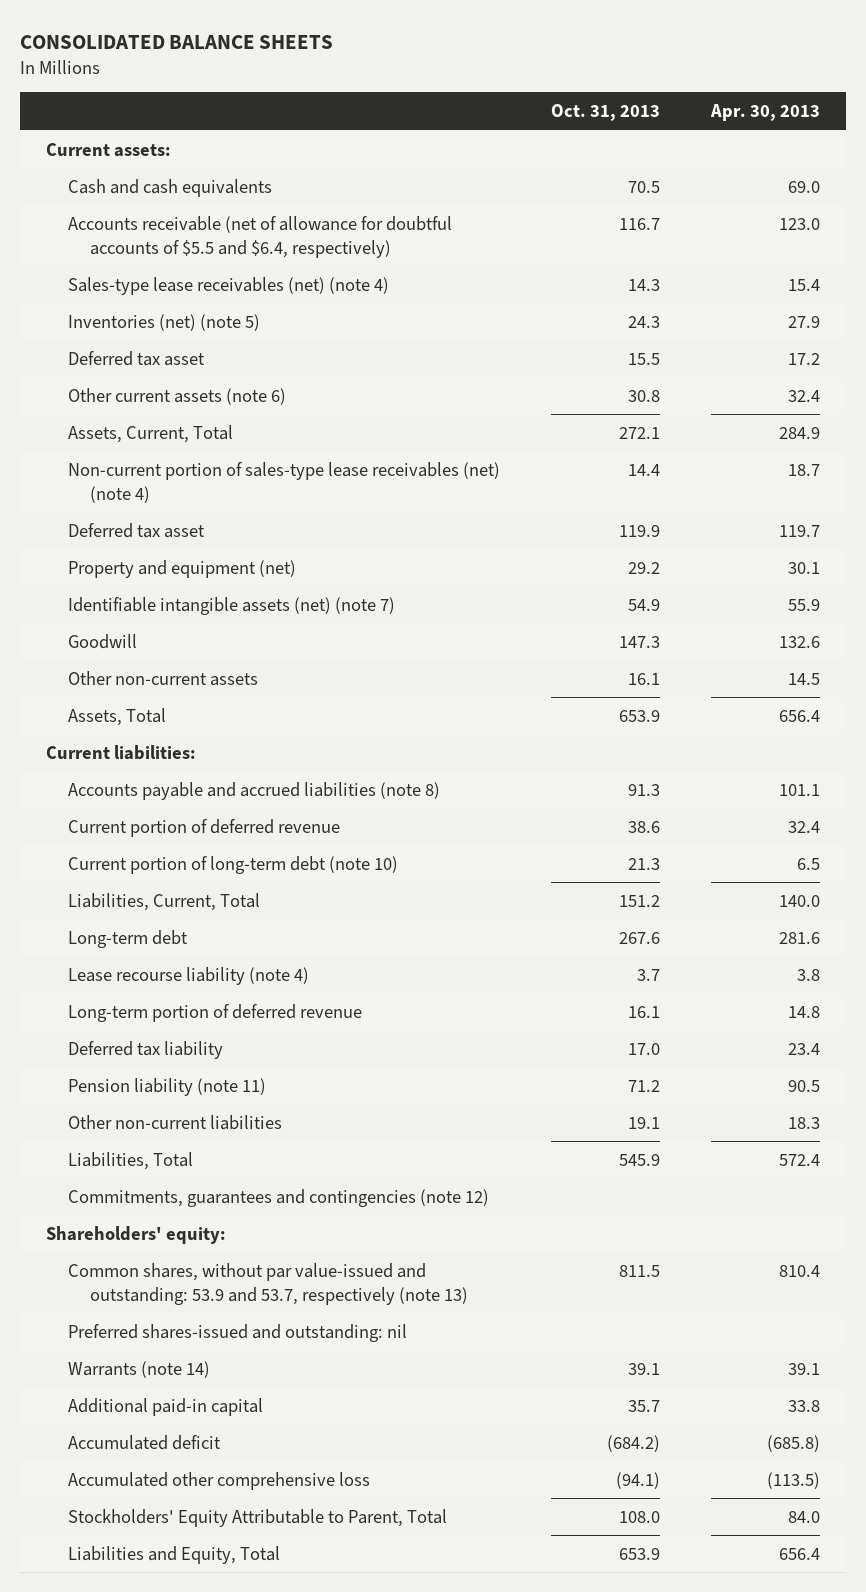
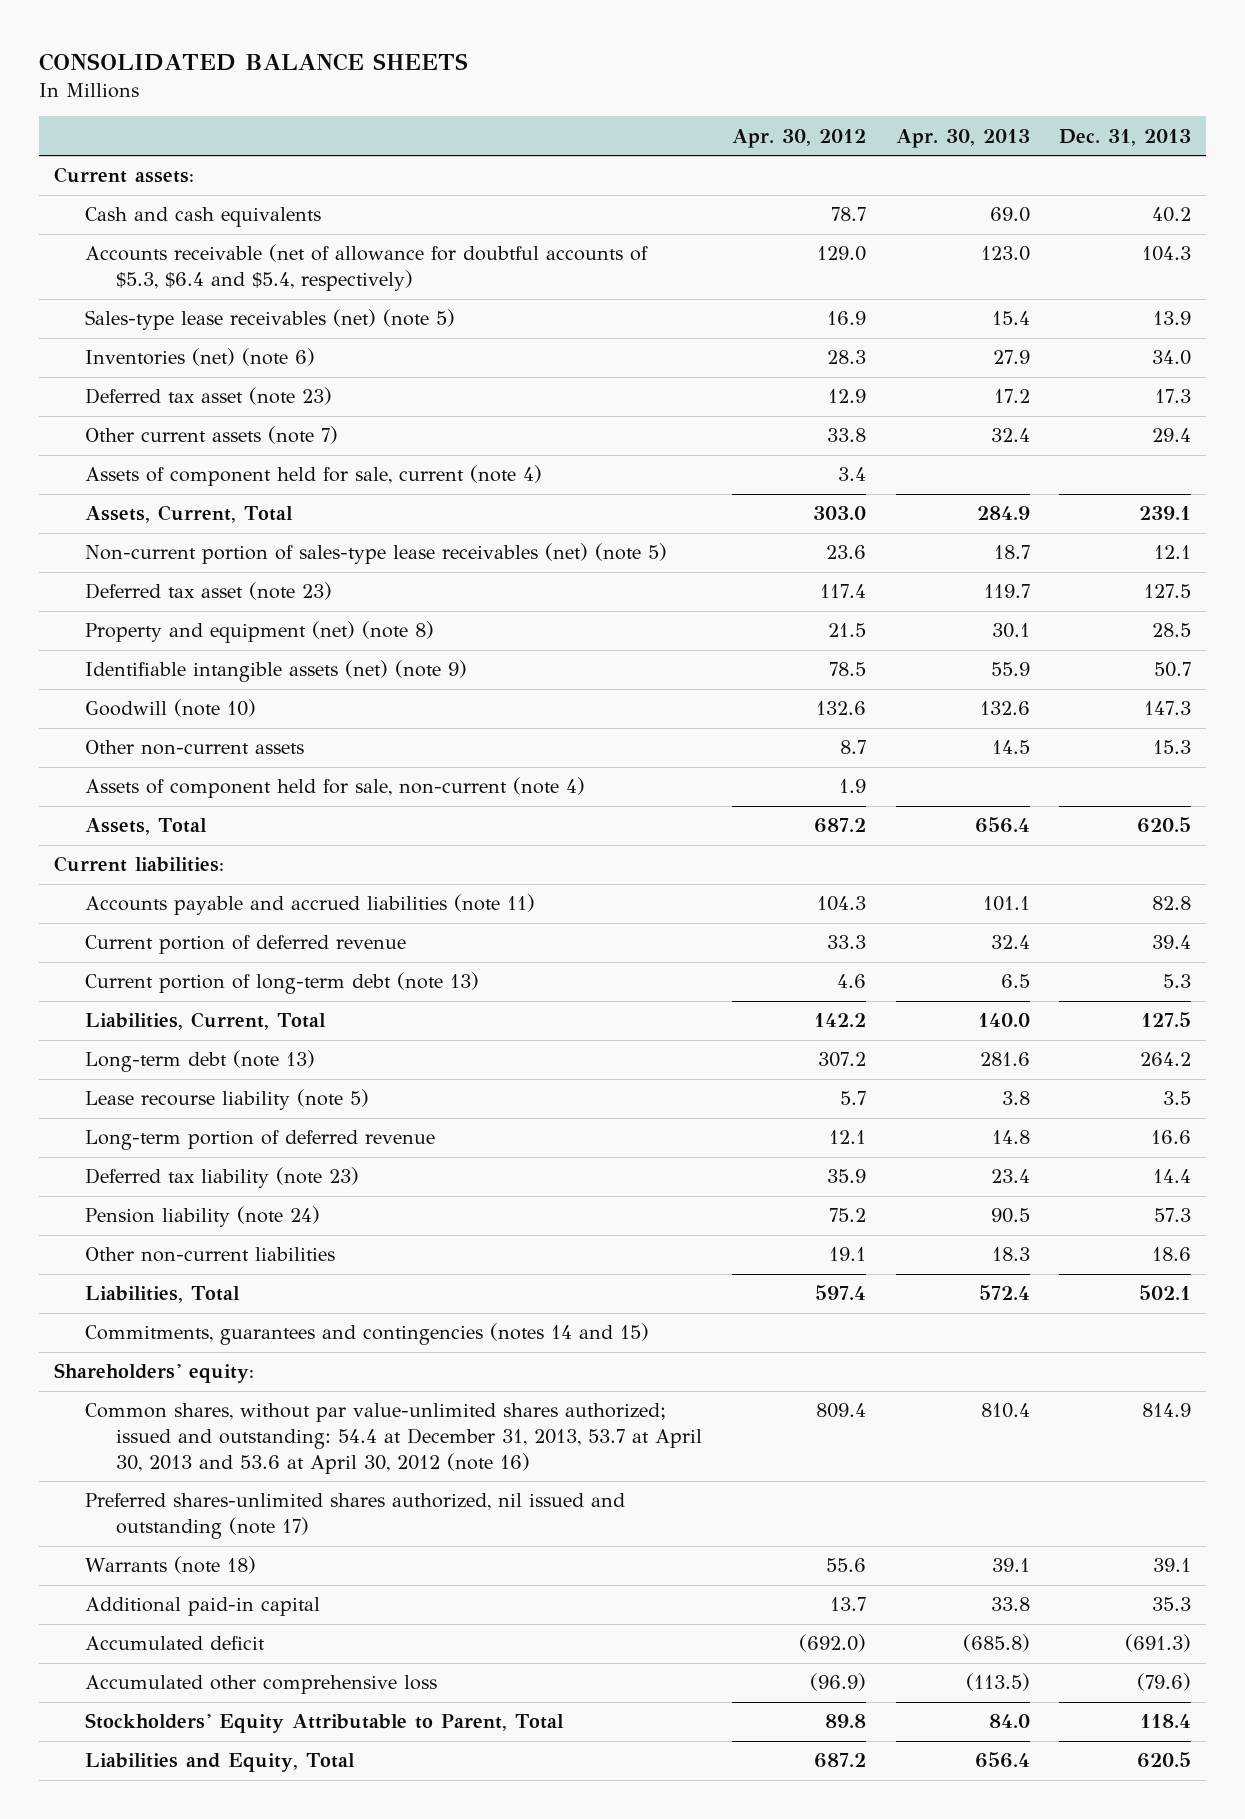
[551,104,661,122] Oct. 31, 2013 -> none
none -> [731,128,866,148] Apr. 30, 2012
none -> [1059,128,1192,146] Dec. 31, 2013
[68,215,453,258] Accounts receivable (net of allowance for doubtful accounts of $5.5 and $6.4, respectively) -> [85,244,649,292] Accounts receivable (net of allowance for doubtful accounts of $5.3, $6.4 and $5.4, respectively)
[68,276,390,295] Sales-type lease receivables (net) (note 4) -> [85,309,456,331] Sales-type lease receivables (net) (note 5)
[68,313,261,331] Inventories (net) (note 5) -> [85,348,316,367] Inventories (net) (note 6)
[68,350,206,366] Deferred tax asset -> [85,387,333,406] Deferred tax asset (note 23)
[68,387,287,405] Other current assets (note 6) -> [85,426,339,445] Other current assets (note 7)
none -> [85,465,543,487] Assets of component held for sale, current (note 4)
[68,461,501,503] Non-current portion of sales-type lease receivables (net) (note 4) -> [85,543,668,565] Non-current portion of sales-type lease receivables (net) (note 5)
[68,522,206,538] Deferred tax asset -> [85,582,333,601] Deferred tax asset (note 23)
[68,559,297,578] Property and equipment (net) -> [85,621,435,644] Property and equipment (net) (note 8)
[68,596,396,615] Identifiable intangible assets (net) (note 7) -> [85,660,468,683] Identifiable intangible assets (net) (note 9)
[68,633,138,649] Goodwill -> [85,699,257,718] Goodwill (note 10)
none -> [85,777,586,799] Assets of component held for sale, non-current (note 4)
[68,781,441,800] Accounts payable and accrued liabilities (note 8) -> [85,894,536,916] Accounts payable and accrued liabilities (note 11)
[68,855,399,874] Current portion of long-term debt (note 10) -> [85,972,480,995] Current portion of long-term debt (note 13)
[68,929,189,948] Long-term debt -> [85,1050,316,1073] Long-term debt (note 13)
[68,966,310,985] Lease recourse liability (note 4) -> [85,1089,370,1111] Lease recourse liability (note 5)
[68,1040,224,1059] Deferred tax liability -> [85,1167,360,1189] Deferred tax liability (note 23)
[68,1077,267,1096] Pension liability (note 11) -> [85,1206,321,1228] Pension liability (note 24)
[68,1188,490,1207] Commitments, guarantees and contingencies (note 12) -> [85,1323,650,1346] Commitments, guarantees and contingencies (notes 14 and 15)
[68,1262,469,1305] Common shares, without par value-issued and outstanding: 53.9 and 53.7, respectively (note 13) -> [85,1403,703,1474] Common shares, without par value-unlimited shares authorized; issued and outstanding: 54.4 at December 31, 2013, 53.7 at April 30, 2013 and 53.6 at April 30, 2012 (note 16)
[68,1323,408,1342] Preferred shares-issued and outstanding: nil -> [85,1493,626,1540] Preferred shares-unlimited shares authorized, nil issued and outstanding (note 17)
[68,1360,211,1378] Warrants (note 14) -> [85,1556,257,1575] Warrants (note 18)

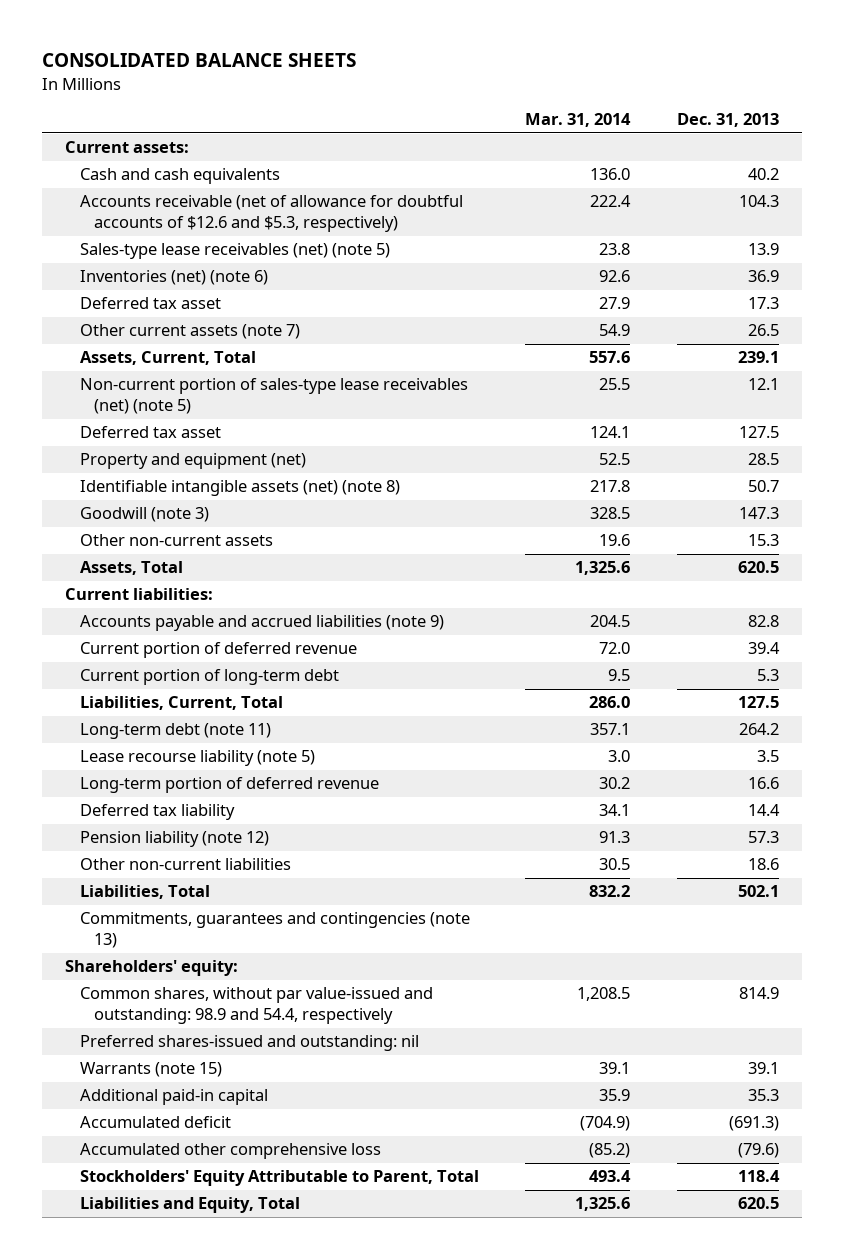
[731,128,866,148] Apr. 30, 2012 -> none
[895,128,1030,148] Apr. 30, 2013 -> none
none -> [525,113,632,128] Mar. 31, 2014
[85,244,649,292] Accounts receivable (net of allowance for doubtful accounts of $5.3, $6.4 and $5.4, respectively) -> [79,195,463,233] Accounts receivable (net of allowance for doubtful accounts of $12.6 and $5.3, respectively)
[85,465,543,487] Assets of component held for sale, current (note 4) -> none
[1152,350,1192,366] 34.0 -> [747,270,779,283] 36.9
[85,387,333,406] Deferred tax asset (note 23) -> [79,297,221,310] Deferred tax asset
[1152,428,1192,443] 29.4 -> [747,324,779,337] 26.5
[85,582,333,601] Deferred tax asset (note 23) -> [79,426,221,439] Deferred tax asset
[85,621,435,644] Property and equipment (net) (note 8) -> [79,453,306,470] Property and equipment (net)
[85,660,468,683] Identifiable intangible assets (net) (note 9) -> [79,480,400,497] Identifiable intangible assets (net) (note 8)
[85,699,257,718] Goodwill (note 10) -> [79,507,209,523] Goodwill (note 3)
[85,777,586,799] Assets of component held for sale, non-current (note 4) -> none
[85,894,536,916] Accounts payable and accrued liabilities (note 11) -> [79,615,444,632] Accounts payable and accrued liabilities (note 9)
[85,972,480,995] Current portion of long-term debt (note 13) -> [79,669,339,686] Current portion of long-term debt
[85,1050,316,1073] Long-term debt (note 13) -> [79,723,271,740] Long-term debt (note 11)
[85,1167,360,1189] Deferred tax liability (note 23) -> [79,804,235,821] Deferred tax liability
[85,1206,321,1228] Pension liability (note 24) -> [79,831,269,848] Pension liability (note 12)
[85,1323,650,1346] Commitments, guarantees and contingencies (notes 14 and 15) -> [79,912,470,949] Commitments, guarantees and contingencies (note 13)
[85,1403,703,1474] Common shares, without par value-unlimited shares authorized; issued and outstanding: 54.4 at December 31, 2013, 53.7 at April 30, 2013 and 53.6 at April 30, 2012 (note 16) -> [79,987,433,1025] Common shares, without par value-issued and outstanding: 98.9 and 54.4, respectively
[85,1493,626,1540] Preferred shares-unlimited shares authorized, nil issued and outstanding (note 17) -> [79,1035,419,1052] Preferred shares-issued and outstanding: nil
[85,1556,257,1575] Warrants (note 18) -> [79,1062,222,1078] Warrants (note 15)

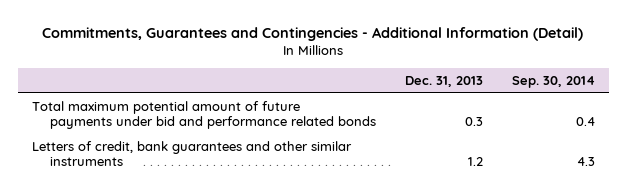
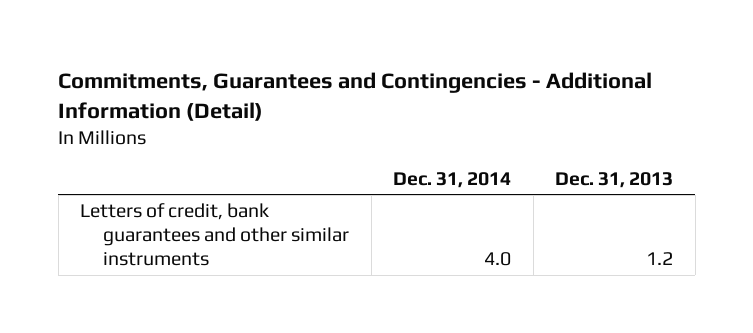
[511,75,595,88] Sep. 30, 2014 -> none
none -> [393,172,512,189] Dec. 31, 2014
[32,101,377,130] Total maximum potential amount of future payments under bid and performance related bonds -> none

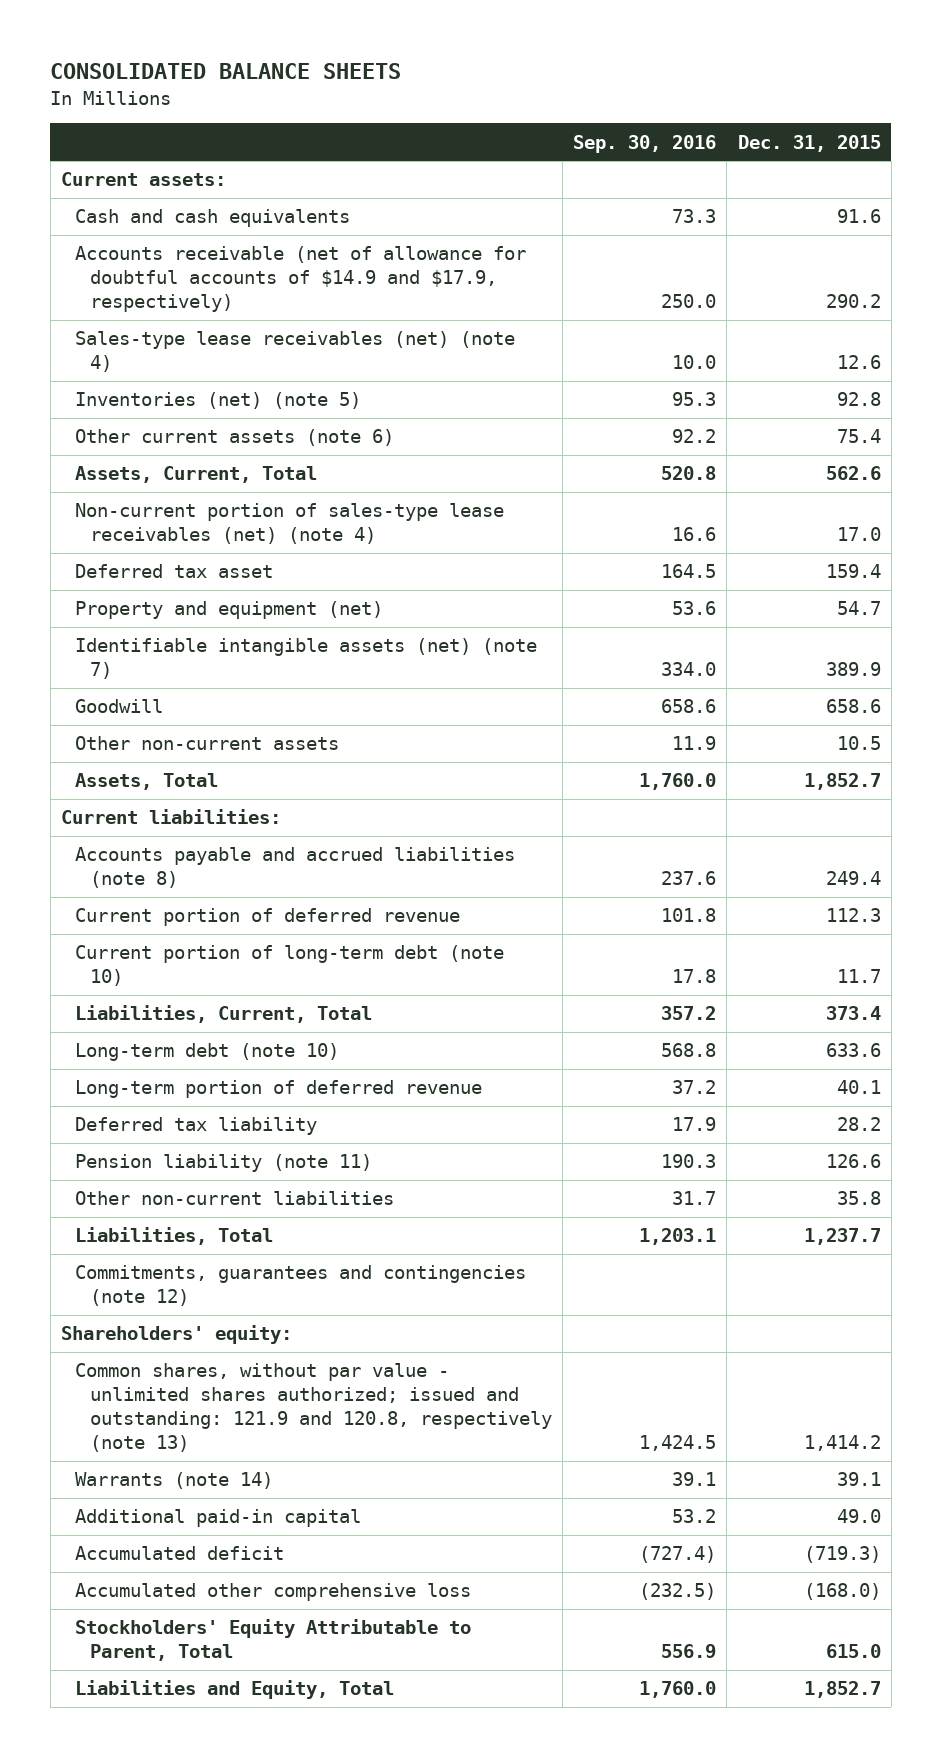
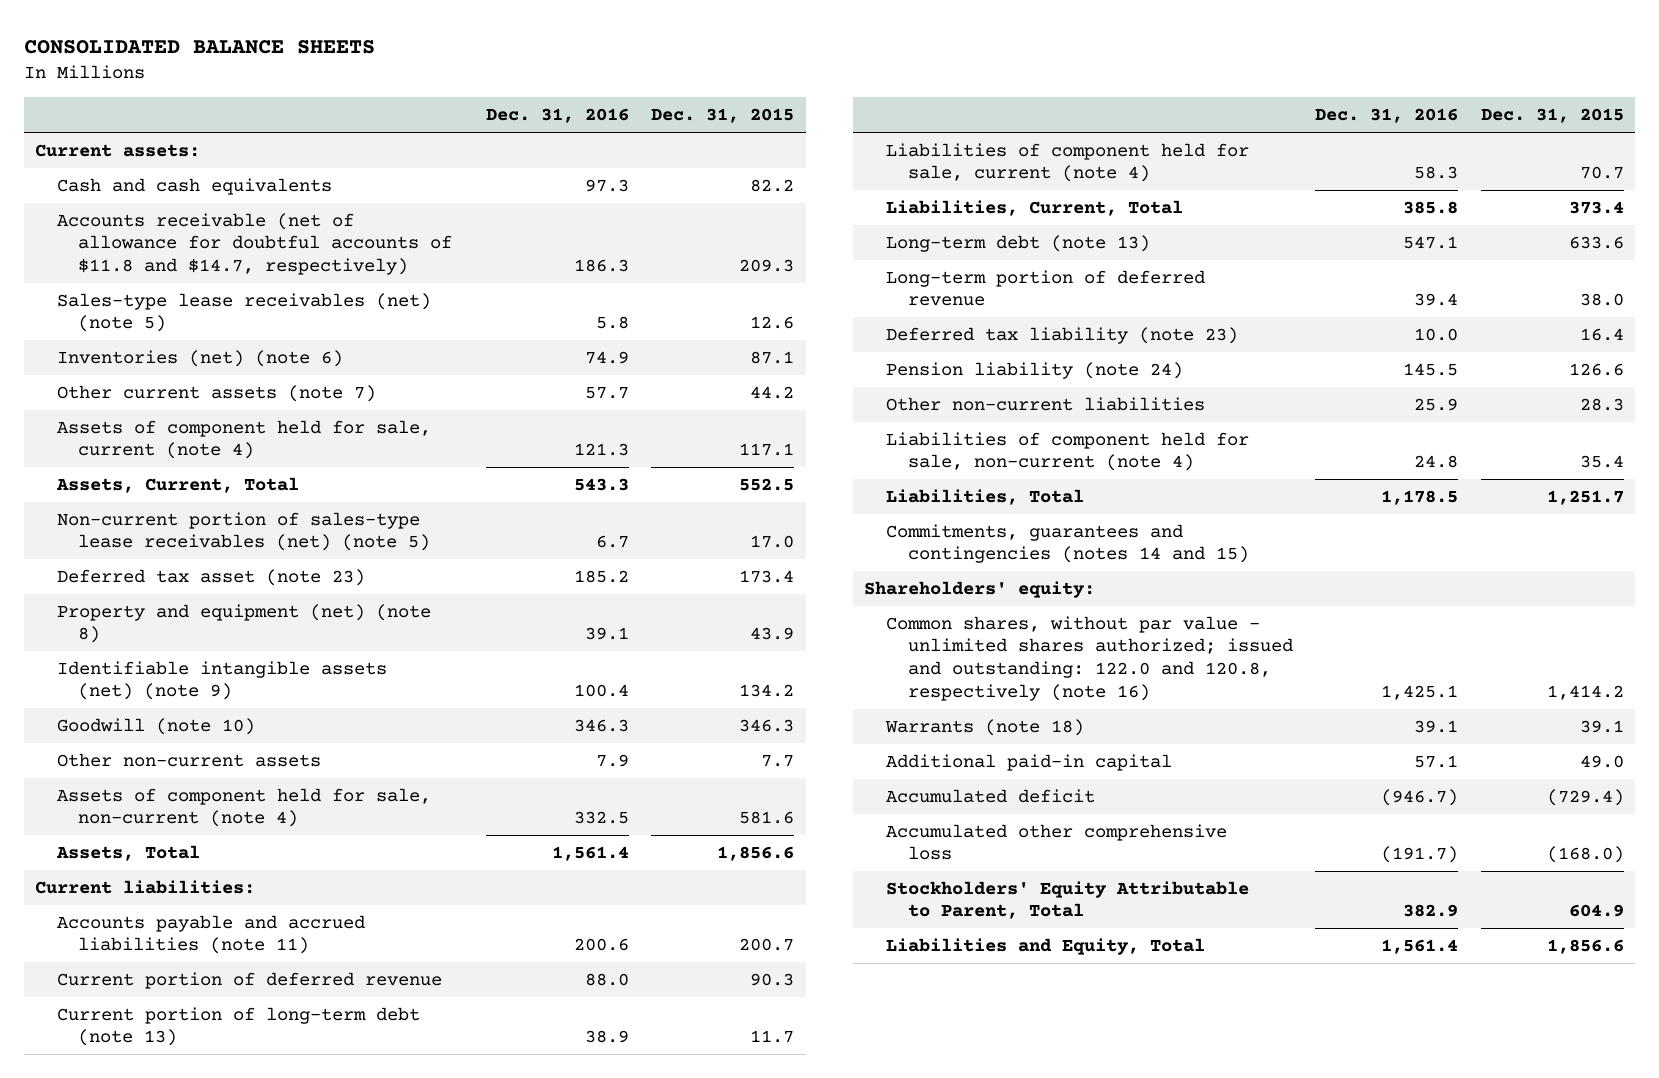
[573,134,717,153] Sep. 30, 2016 -> none
none -> [485,108,629,124] Dec. 31, 2016
[836,209,881,224] 91.6 -> [750,178,795,192] 82.2
[75,246,527,313] Accounts receivable (net of allowance for doubtful accounts of $14.9 and $17.9, respectively) -> [56,212,453,276] Accounts receivable (net of allowance for doubtful accounts of $11.8 and $14.7, respectively)
[825,294,881,309] 290.2 -> [739,259,795,273] 209.3
[75,331,516,373] Sales-type lease receivables (net) (note 4) -> [56,292,431,333] Sales-type lease receivables (net) (note 5)
[75,392,362,410] Inventories (net) (note 5) -> [56,349,343,367] Inventories (net) (note 6)
[836,392,881,407] 92.8 -> [750,350,795,364] 87.1
[75,429,395,447] Other current assets (note 6) -> [56,384,376,402] Other current assets (note 7)
[836,429,881,444] 75.4 -> [750,385,795,399] 44.2
none -> [56,419,431,460] Assets of component held for sale, current (note 4)
[825,466,881,481] 562.6 -> [739,477,795,491] 552.5
[75,503,505,545] Non-current portion of sales-type lease receivables (net) (note 4) -> [56,511,431,552] Non-current portion of sales-type lease receivables (net) (note 5)
[75,564,274,579] Deferred tax asset -> [56,568,365,586] Deferred tax asset (note 23)
[825,564,881,579] 159.4 -> [739,569,795,583] 173.4
[75,601,384,620] Property and equipment (net) -> [56,603,431,644] Property and equipment (net) (note 8)
[836,601,881,616] 54.7 -> [750,627,795,641] 43.9
[75,638,538,680] Identifiable intangible assets (net) (note 7) -> [56,660,387,701] Identifiable intangible assets (net) (note 9)
[825,662,881,677] 389.9 -> [739,684,795,698] 134.2
[75,699,164,714] Goodwill -> [56,717,255,735] Goodwill (note 10)
[825,699,881,714] 658.6 -> [739,718,795,732] 346.3
[836,736,881,751] 10.5 -> [761,754,795,767] 7.7
none -> [56,787,431,828] Assets of component held for sale, non-current (note 4)
[803,773,881,791] 1,852.7 -> [717,845,795,861] 1,856.6
[75,847,516,889] Accounts payable and accrued liabilities (note 8) -> [56,914,365,955] Accounts payable and accrued liabilities (note 11)
[825,871,881,886] 249.4 -> [739,938,795,952] 200.7
[825,908,881,923] 112.3 -> [750,972,795,986] 90.3
[75,945,505,987] Current portion of long-term debt (note 10) -> [56,1006,420,1047] Current portion of long-term debt (note 13)
none -> [886,142,1250,183] Liabilities of component held for sale, current (note 4)
[75,1043,340,1062] Long-term debt (note 10) -> [886,234,1151,252] Long-term debt (note 13)
[836,1080,881,1095] 40.1 -> [1579,293,1624,307] 38.0
[75,1117,318,1136] Deferred tax liability -> [886,326,1239,344] Deferred tax liability (note 23)
[836,1117,881,1132] 28.2 -> [1579,327,1624,341] 16.4
[75,1154,373,1173] Pension liability (note 11) -> [886,361,1184,379] Pension liability (note 24)
[836,1191,881,1206] 35.8 -> [1579,397,1624,411] 28.3
none -> [886,431,1250,472] Liabilities of component held for sale, non-current (note 4)
[803,1228,881,1246] 1,237.7 -> [1546,489,1624,505] 1,251.7
[75,1265,527,1307] Commitments, guarantees and contingencies (note 12) -> [886,523,1249,564] Commitments, guarantees and contingencies (notes 14 and 15)
[75,1363,552,1453] Common shares, without par value - unlimited shares authorized; issued and outstanding: 121.9 and 120.8, respectively (note 13) -> [886,615,1293,701] Common shares, without par value - unlimited shares authorized; issued and outstanding: 122.0 and 120.8, respectively (note 16)
[75,1472,274,1490] Warrants (note 14) -> [885,718,1085,736] Warrants (note 18)
[803,1546,881,1564] (719.3) -> [1546,788,1624,806] (729.4)
[825,1644,881,1659] 615.0 -> [1568,904,1624,918] 604.9
[803,1681,881,1699] 1,852.7 -> [1546,938,1624,954] 1,856.6

